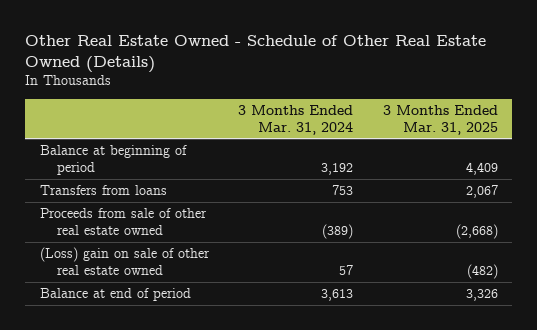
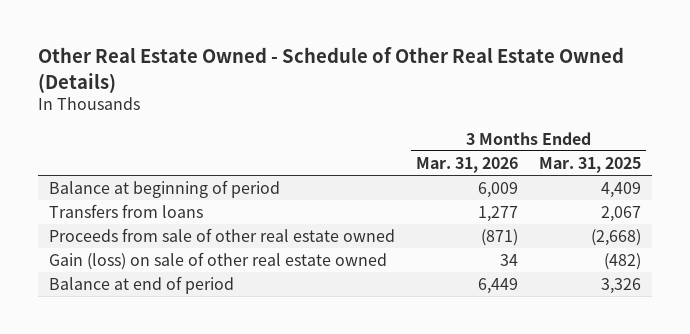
[238,104,354,135] 3 Months Ended Mar. 31, 2024 -> none
none -> [415,156,518,173] Mar. 31, 2026
[39,247,210,275] (Loss) gain on sale of other real estate owned -> [48,252,387,271] Gain (loss) on sale of other real estate owned

